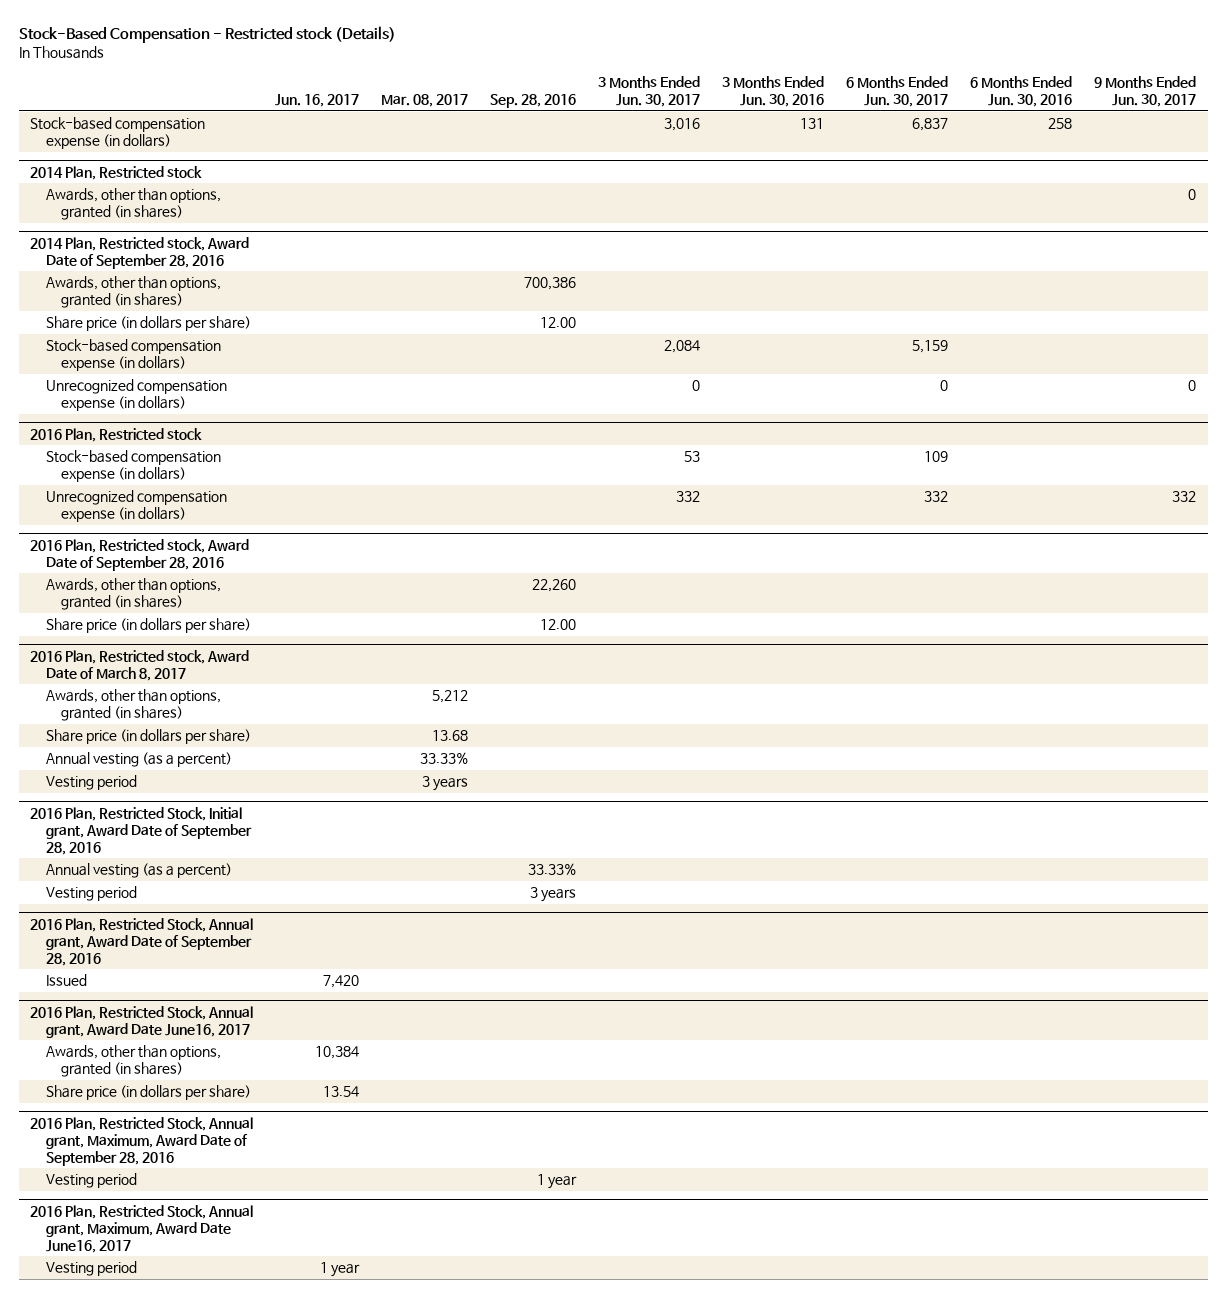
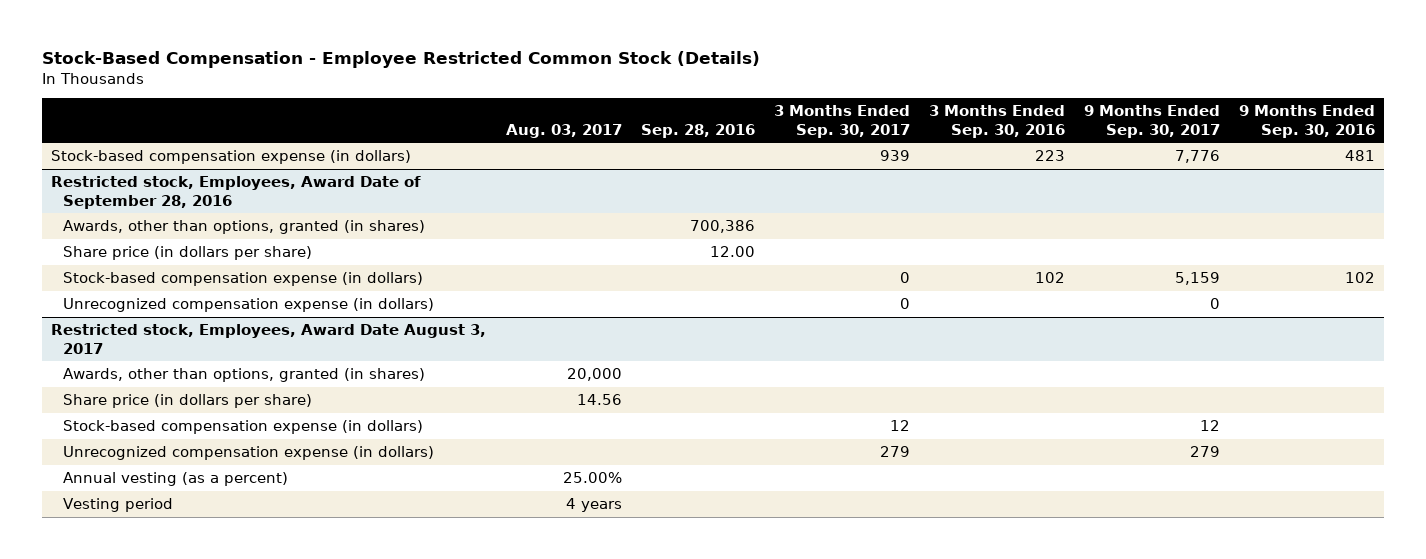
[18,26,396,44] Stock-Based Compensation - Restricted stock (Details) -> [41,51,760,69] Stock-Based Compensation - Employee Restricted Common Stock (Details)
[275,93,360,107] Jun. 16, 2017 -> none
[381,93,469,107] Mar. 08, 2017 -> none
[598,75,701,107] 3 Months Ended Jun. 30, 2017 -> none
[722,75,825,107] 3 Months Ended Jun. 30, 2016 -> none
[846,75,949,107] 6 Months Ended Jun. 30, 2017 -> none
[970,75,1073,107] 6 Months Ended Jun. 30, 2016 -> none
[1094,75,1197,107] 9 Months Ended Jun. 30, 2017 -> none
none -> [505,123,622,138] Aug. 03, 2017
none -> [773,105,910,138] 3 Months Ended Sep. 30, 2017
none -> [928,105,1065,138] 3 Months Ended Sep. 30, 2016
none -> [1083,105,1220,138] 9 Months Ended Sep. 30, 2017
none -> [1238,105,1375,138] 9 Months Ended Sep. 30, 2016
[29,165,202,180] 2014 Plan, Restricted stock -> none
[45,188,221,221] Awards, other than options, granted (in shares) -> none
[29,236,249,269] 2014 Plan, Restricted stock, Award Date of September 28, 2016 -> [51,176,422,209] Restricted stock, Employees, Award Date of September 28, 2016
[29,427,202,442] 2016 Plan, Restricted stock -> none
[45,450,221,483] Stock-based compensation expense (in dollars) -> none
[45,490,227,523] Unrecognized compensation expense (in dollars) -> none
[29,538,249,571] 2016 Plan, Restricted stock, Award Date of September 28, 2016 -> none
[45,578,221,611] Awards, other than options, granted (in shares) -> none
[45,618,251,634] Share price (in dollars per share) -> none
[29,649,249,681] 2016 Plan, Restricted stock, Award Date of March 8, 2017 -> none
[45,689,221,722] Awards, other than options, granted (in shares) -> none
[45,729,251,745] Share price (in dollars per share) -> none
[45,752,232,768] Annual vesting (as a percent) -> none
[45,775,137,791] Vesting period -> none
[29,806,252,855] 2016 Plan, Restricted Stock, Initial grant, Award Date of September 28, 2016 -> none
[45,863,232,879] Annual vesting (as a percent) -> none
[45,886,137,902] Vesting period -> none
[29,917,253,966] 2016 Plan, Restricted Stock, Annual grant, Award Date of September 28, 2016 -> none
[45,974,87,987] Issued -> none
[29,1005,253,1038] 2016 Plan, Restricted Stock, Annual grant, Award Date June16, 2017 -> none
[45,1045,221,1078] Awards, other than options, granted (in shares) -> none
[45,1085,251,1101] Share price (in dollars per share) -> none
[29,1116,253,1166] 2016 Plan, Restricted Stock, Annual grant, Maximum, Award Date of September 28, 2016 -> none
[45,1173,137,1189] Vesting period -> none
[29,1204,253,1253] 2016 Plan, Restricted Stock, Annual grant, Maximum, Award Date June16, 2017 -> none
[45,1261,137,1277] Vesting period -> none
none -> [51,324,487,354] Restricted stock, Employees, Award Date August 3, 2017
none -> [62,368,425,383] Awards, other than options, granted (in shares)
none -> [62,394,312,409] Share price (in dollars per share)
none -> [62,420,423,435] Stock-based compensation expense (in dollars)
none -> [62,446,434,461] Unrecognized compensation expense (in dollars)
none -> [62,472,288,487] Annual vesting (as a percent)
none -> [62,498,173,513] Vesting period

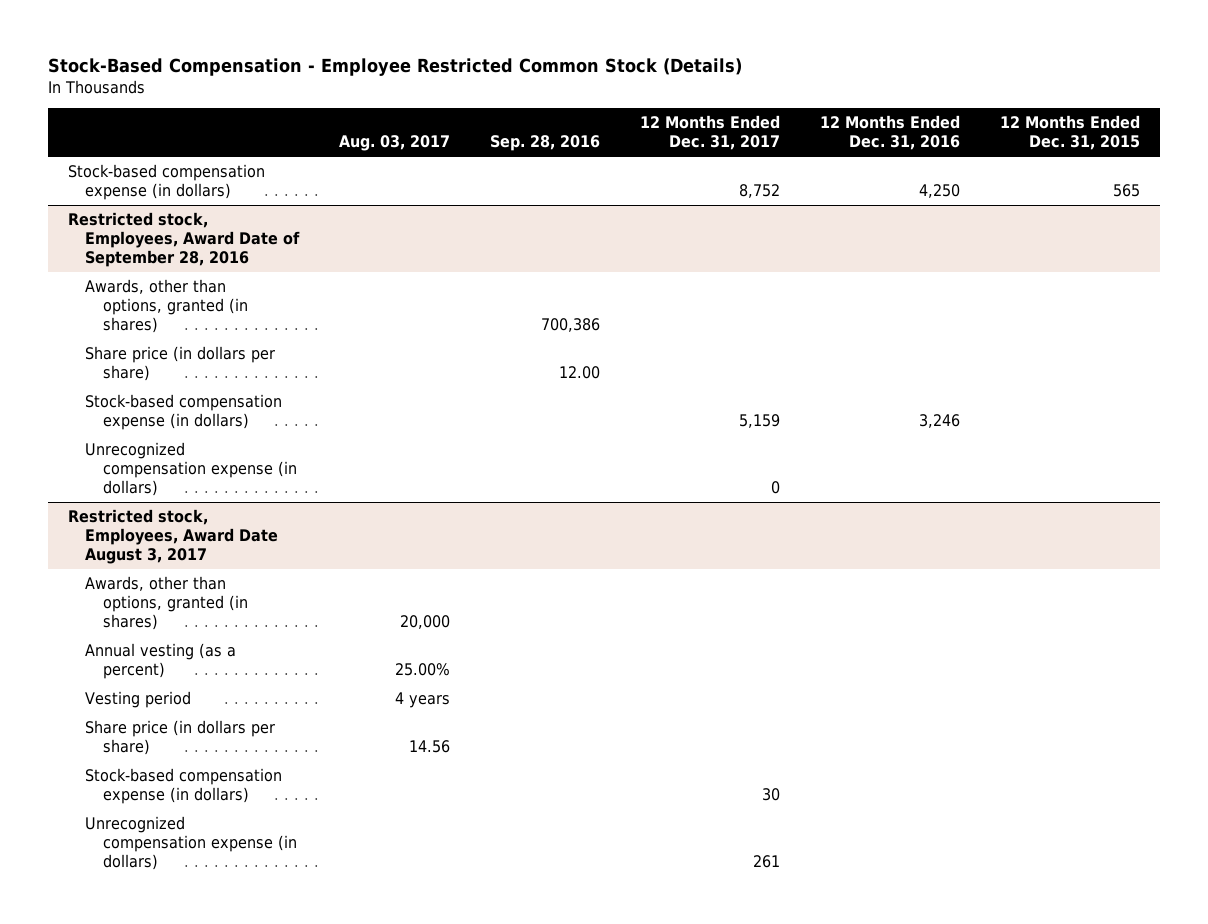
[773,105,910,138] 3 Months Ended Sep. 30, 2017 -> none
[928,105,1065,138] 3 Months Ended Sep. 30, 2016 -> none
[1083,105,1220,138] 9 Months Ended Sep. 30, 2017 -> none
[1238,105,1375,138] 9 Months Ended Sep. 30, 2016 -> none
none -> [640,115,781,151] 12 Months Ended Dec. 31, 2017
none -> [820,115,961,151] 12 Months Ended Dec. 31, 2016
none -> [1000,115,1141,151] 12 Months Ended Dec. 31, 2015
[62,472,288,487] Annual vesting (as a percent) -> [85,643,237,680] Annual vesting (as a percent)
[62,498,173,513] Vesting period -> [85,691,192,709] Vesting period

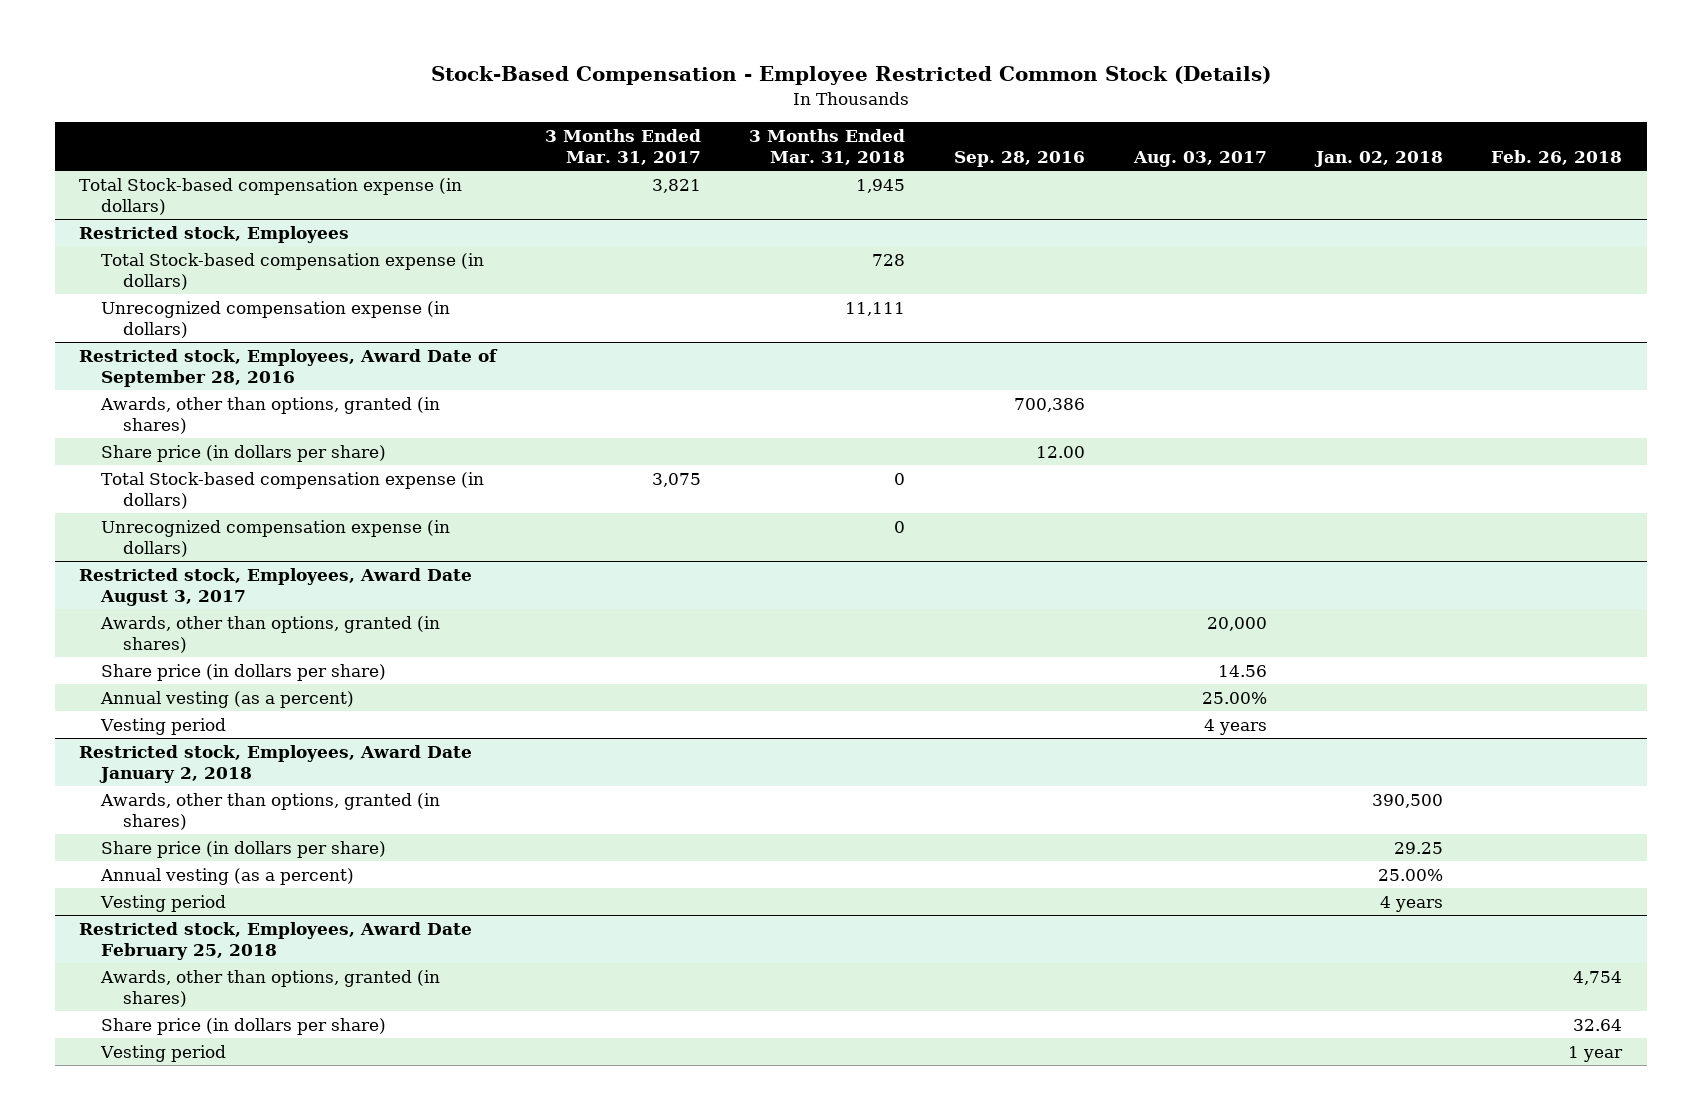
[640,115,781,151] 12 Months Ended Dec. 31, 2017 -> none
[820,115,961,151] 12 Months Ended Dec. 31, 2016 -> none
[1000,115,1141,151] 12 Months Ended Dec. 31, 2015 -> none
none -> [544,128,701,166] 3 Months Ended Mar. 31, 2017
none -> [749,128,906,166] 3 Months Ended Mar. 31, 2018
none -> [1313,151,1443,168] Jan. 02, 2018
none -> [1491,150,1623,166] Feb. 26, 2018
[67,164,265,201] Stock-based compensation expense (in dollars) -> [78,177,462,216] Total Stock-based compensation expense (in dollars)
none -> [78,225,349,243] Restricted stock, Employees
none -> [100,252,484,291] Total Stock-based compensation expense (in dollars)
none -> [100,300,450,339] Unrecognized compensation expense (in dollars)
[85,394,283,431] Stock-based compensation expense (in dollars) -> [100,471,484,510] Total Stock-based compensation expense (in dollars)
[85,720,276,756] Share price (in dollars per share) -> [100,663,386,681] Share price (in dollars per share)
[85,768,283,805] Stock-based compensation expense (in dollars) -> none
[85,816,297,871] Unrecognized compensation expense (in dollars) -> none
none -> [78,744,472,784] Restricted stock, Employees, Award Date January 2, 2018
none -> [99,792,440,831] Awards, other than options, granted (in shares)
none -> [100,840,386,858] Share price (in dollars per share)
none -> [99,867,354,885] Annual vesting (as a percent)
none -> [99,894,226,912] Vesting period
none -> [78,921,472,961] Restricted stock, Employees, Award Date February 25, 2018
none -> [99,969,440,1008] Awards, other than options, granted (in shares)
none -> [100,1017,386,1035] Share price (in dollars per share)
none -> [99,1044,226,1062] Vesting period

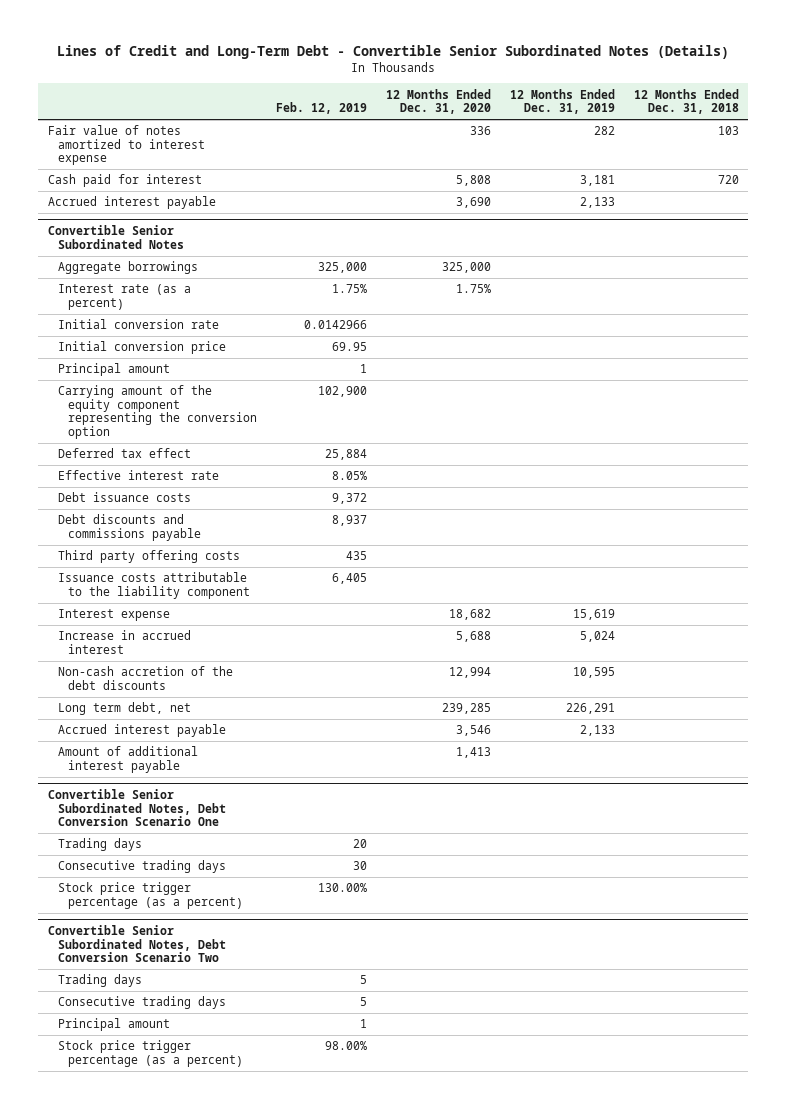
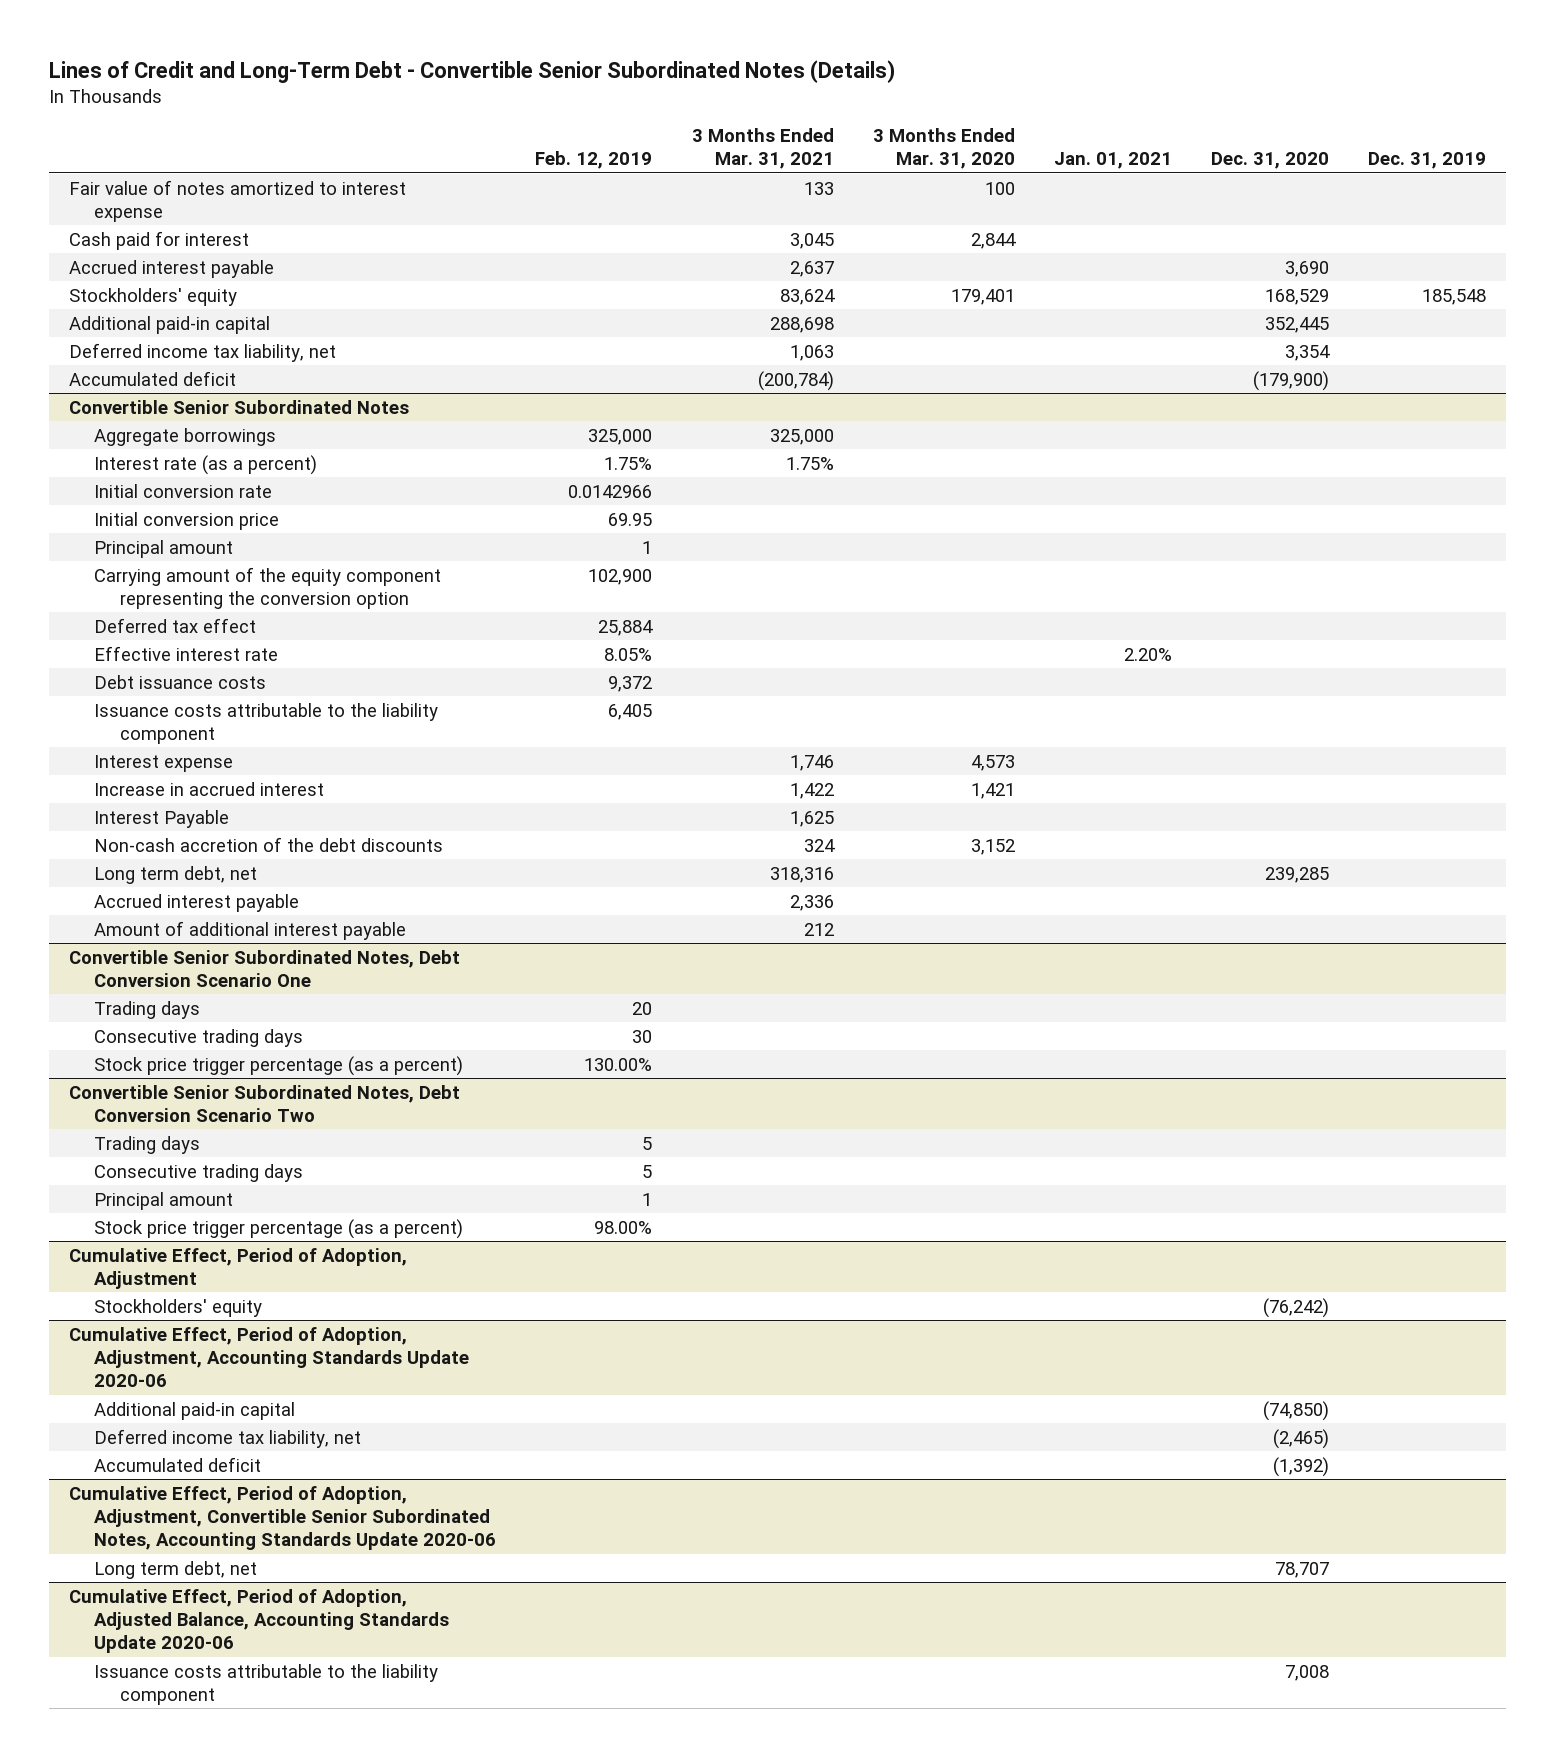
[385,88,491,115] 12 Months Ended Dec. 31, 2020 -> none
[509,88,615,115] 12 Months Ended Dec. 31, 2019 -> none
[633,88,739,115] 12 Months Ended Dec. 31, 2018 -> none
none -> [691,128,834,170] 3 Months Ended Mar. 31, 2021
none -> [872,128,1015,170] 3 Months Ended Mar. 31, 2020
none -> [1053,152,1172,170] Jan. 01, 2021
none -> [1211,152,1330,170] Dec. 31, 2020
none -> [1368,152,1487,170] Dec. 31, 2019
none -> [68,287,237,306] Stockholders' equity
none -> [68,315,270,334] Additional paid-in capital
none -> [68,342,336,362] Deferred income tax liability, net
none -> [68,370,236,386] Accumulated deficit
[58,514,202,541] Debt discounts and commissions payable -> none
[58,550,241,564] Third party offering costs -> none
none -> [94,809,230,828] Interest Payable
none -> [68,1247,407,1289] Cumulative Effect, Period of Adoption, Adjustment
none -> [94,1298,263,1317] Stockholders' equity
none -> [68,1326,470,1388] Cumulative Effect, Period of Adoption, Adjustment, Accounting Standards Update 2020-06
none -> [94,1401,296,1420] Additional paid-in capital
none -> [94,1428,362,1448] Deferred income tax liability, net
none -> [94,1456,262,1472] Accumulated deficit
none -> [68,1485,497,1551] Cumulative Effect, Period of Adoption, Adjustment, Convertible Senior Subordinated Notes, Accounting Standards Update 2020-06
none -> [94,1560,258,1579] Long term debt, net
none -> [68,1588,450,1654] Cumulative Effect, Period of Adoption, Adjusted Balance, Accounting Standards Update 2020-06
none -> [94,1663,439,1705] Issuance costs attributable to the liability component

